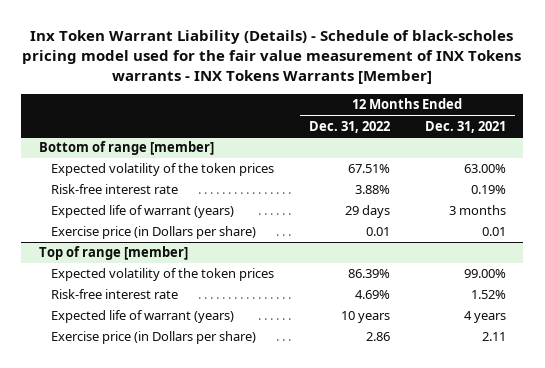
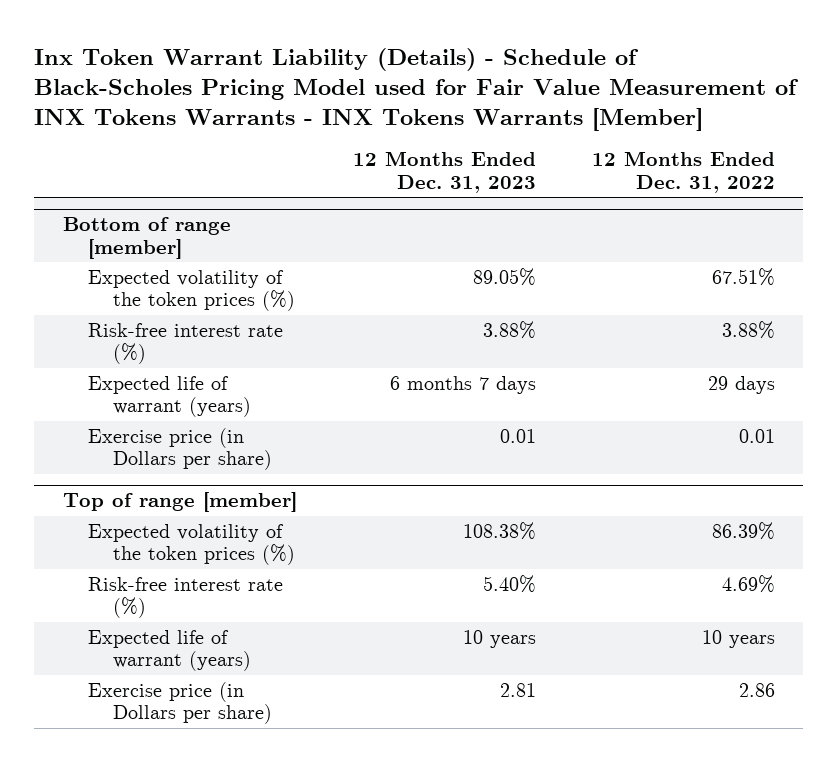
[22,30,522,85] Inx Token Warrant Liability (Details) - Schedule of black-scholes pricing model used for the fair value measurement of INX Tokens warrants - INX Tokens Warrants [Member] -> [34,47,800,131] Inx Token Warrant Liability (Details) - Schedule of Black-Scholes Pricing Model used for Fair Value Measurement of INX Tokens Warrants - INX Tokens Warrants [Member]
[424,120,506,133] Dec. 31, 2021 -> none
none -> [352,151,536,193] 12 Months Ended Dec. 31, 2023
[50,163,274,177] Expected volatility of the token prices -> [87,270,296,312] Expected volatility of the token prices (%)
[50,184,178,195] Risk-free interest rate -> [87,323,283,365] Risk-free interest rate (%)
[50,268,274,282] Expected volatility of the token prices -> [87,524,296,566] Expected volatility of the token prices (%)
[50,289,178,300] Risk-free interest rate -> [87,577,283,619] Risk-free interest rate (%)

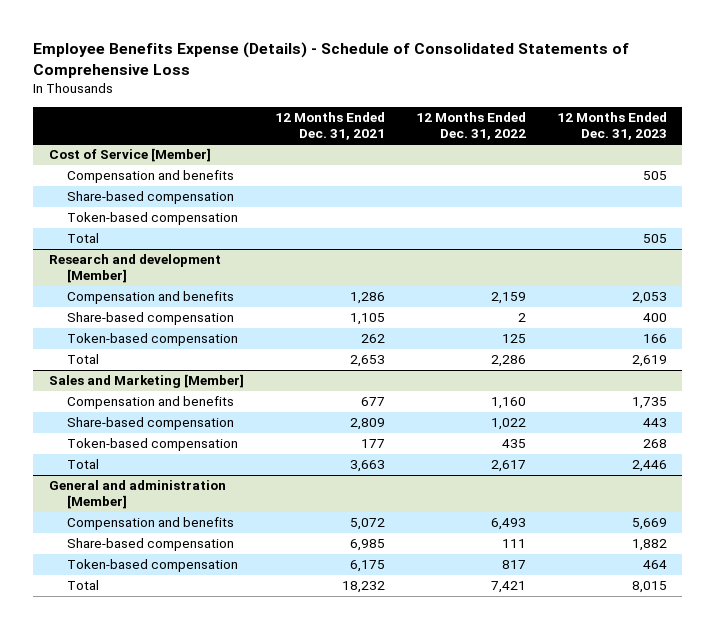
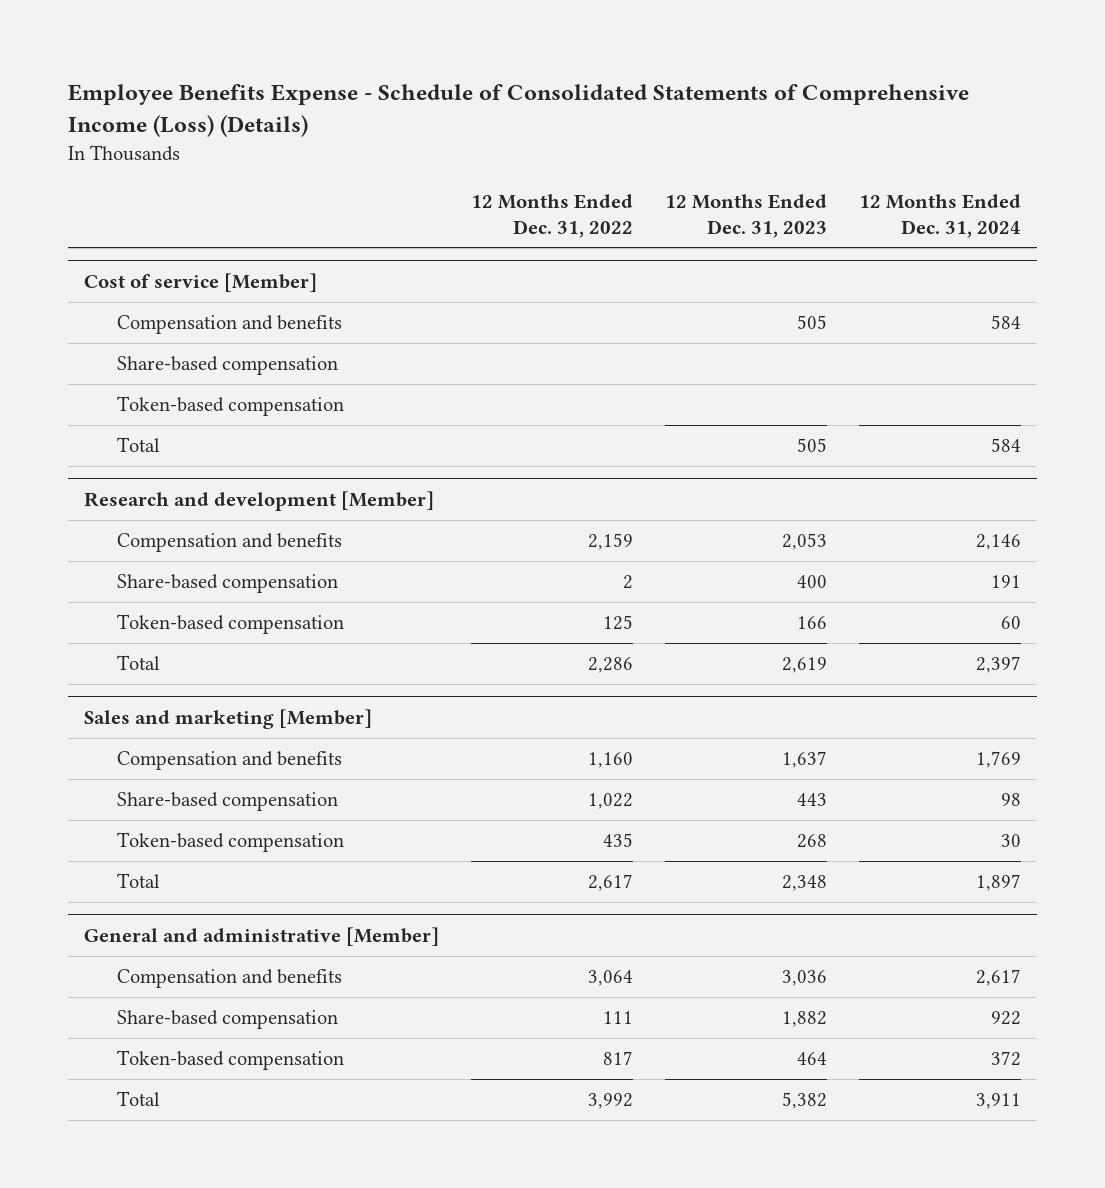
[33,42,630,79] Employee Benefits Expense (Details) - Schedule of Consolidated Statements of Comprehensive Loss -> [68,84,970,138] Employee Benefits Expense - Schedule of Consolidated Statements of Comprehensive Income (Loss) (Details)
[274,111,385,140] 12 Months Ended Dec. 31, 2021 -> none
none -> [858,193,1021,238] 12 Months Ended Dec. 31, 2024
[48,148,211,163] Cost of Service [Member] -> [84,273,318,293] Cost of service [Member]
[48,374,244,389] Sales and Marketing [Member] -> [84,709,373,730] Sales and marketing [Member]
[631,397,667,410] 1,735 -> [781,751,827,769] 1,637
[631,460,667,473] 2,446 -> [781,875,827,892] 2,348
[48,480,226,509] General and administration [Member] -> [84,927,440,947] General and administrative [Member]
[490,518,526,531] 6,493 -> [587,970,633,987] 3,064
[631,518,667,531] 5,669 -> [781,970,827,987] 3,036
[490,581,526,594] 7,421 -> [587,1093,633,1110] 3,992
[631,581,667,594] 8,015 -> [781,1092,827,1110] 5,382

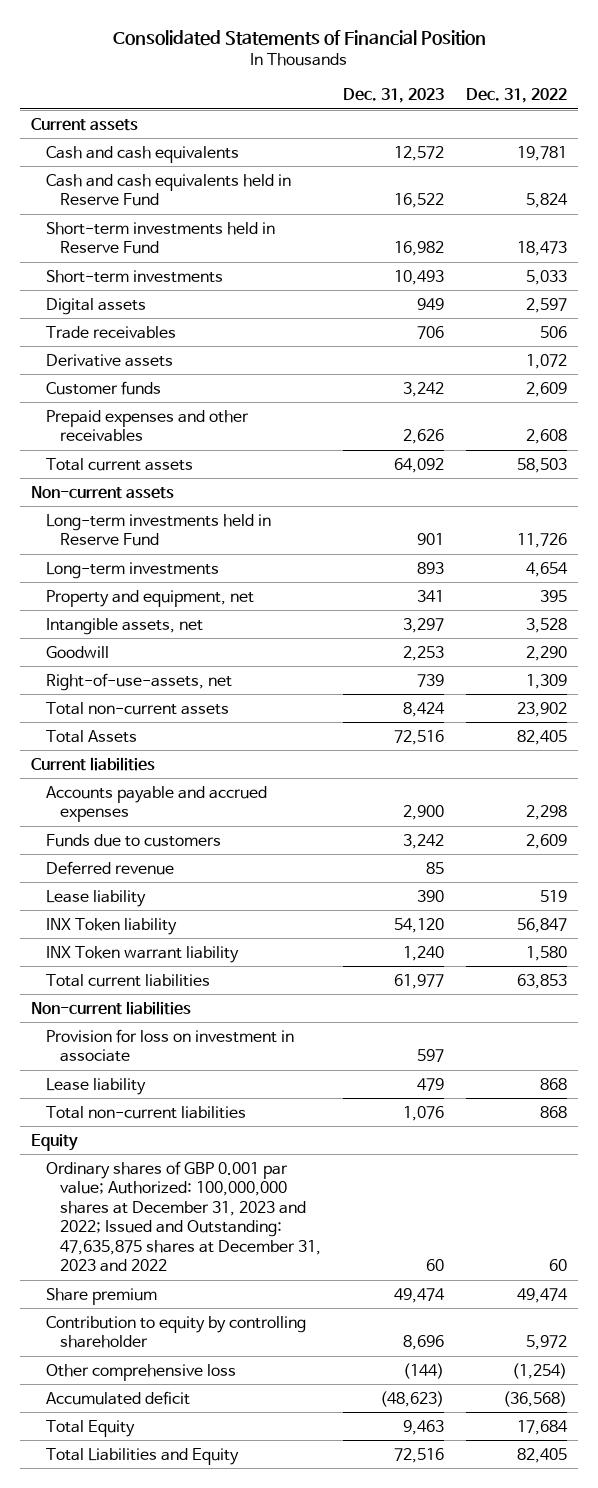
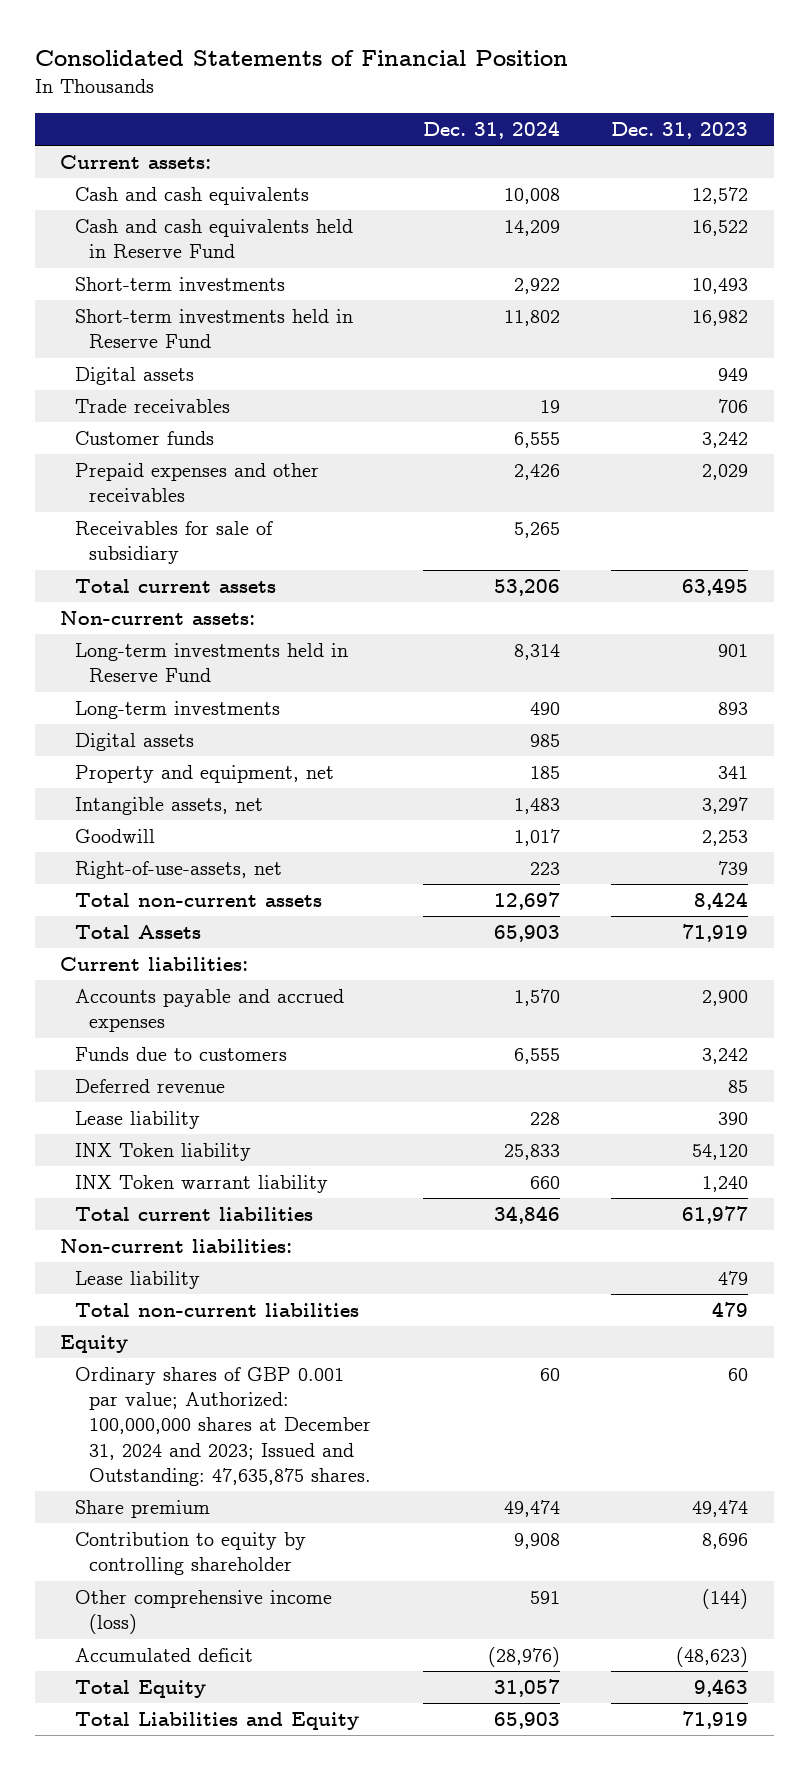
[465,88,567,104] Dec. 31, 2022 -> none
none -> [422,120,560,139] Dec. 31, 2024
[31,117,139,131] Current assets -> [60,155,212,170] Current assets:
[45,221,275,255] Short-term investments held in Reserve Fund -> [74,309,353,349] Short-term investments held in Reserve Fund
[45,353,173,367] Derivative assets -> none
[402,429,444,445] 2,626 -> [701,464,748,481] 2,029
none -> [74,521,273,565] Receivables for sale of subsidiary
[393,457,444,473] 64,092 -> [681,578,748,597] 63,495
[31,485,175,499] Non-current assets -> [60,611,256,626] Non-current assets:
none -> [74,733,194,752] Digital assets
[393,729,444,745] 72,516 -> [681,924,748,943] 71,919
[31,756,156,771] Current liabilities -> [60,957,249,972] Current liabilities:
[45,1028,294,1063] Provision for loss on investment in associate -> none
[31,1000,192,1015] Non-current liabilities -> [60,1239,293,1254] Non-current liabilities:
[402,1105,444,1121] 1,076 -> [711,1302,748,1318] 479
[45,1160,322,1273] Ordinary shares of GBP 0.001 par value; Authorized: 100,000,000 shares at December 31, 2023 and 2022; Issued and Outstanding: 47,635,875 shares at December 31, 2023 and 2022 -> [74,1367,372,1486] Ordinary shares of GBP 0.001 par value; Authorized: 100,000,000 shares at December 31, 2024 and 2023; Issued and Outstanding: 47,635,875 shares.
[45,1363,236,1381] Other comprehensive loss -> [74,1590,332,1635] Other comprehensive income (loss)
[393,1447,444,1463] 72,516 -> [681,1711,748,1730] 71,919

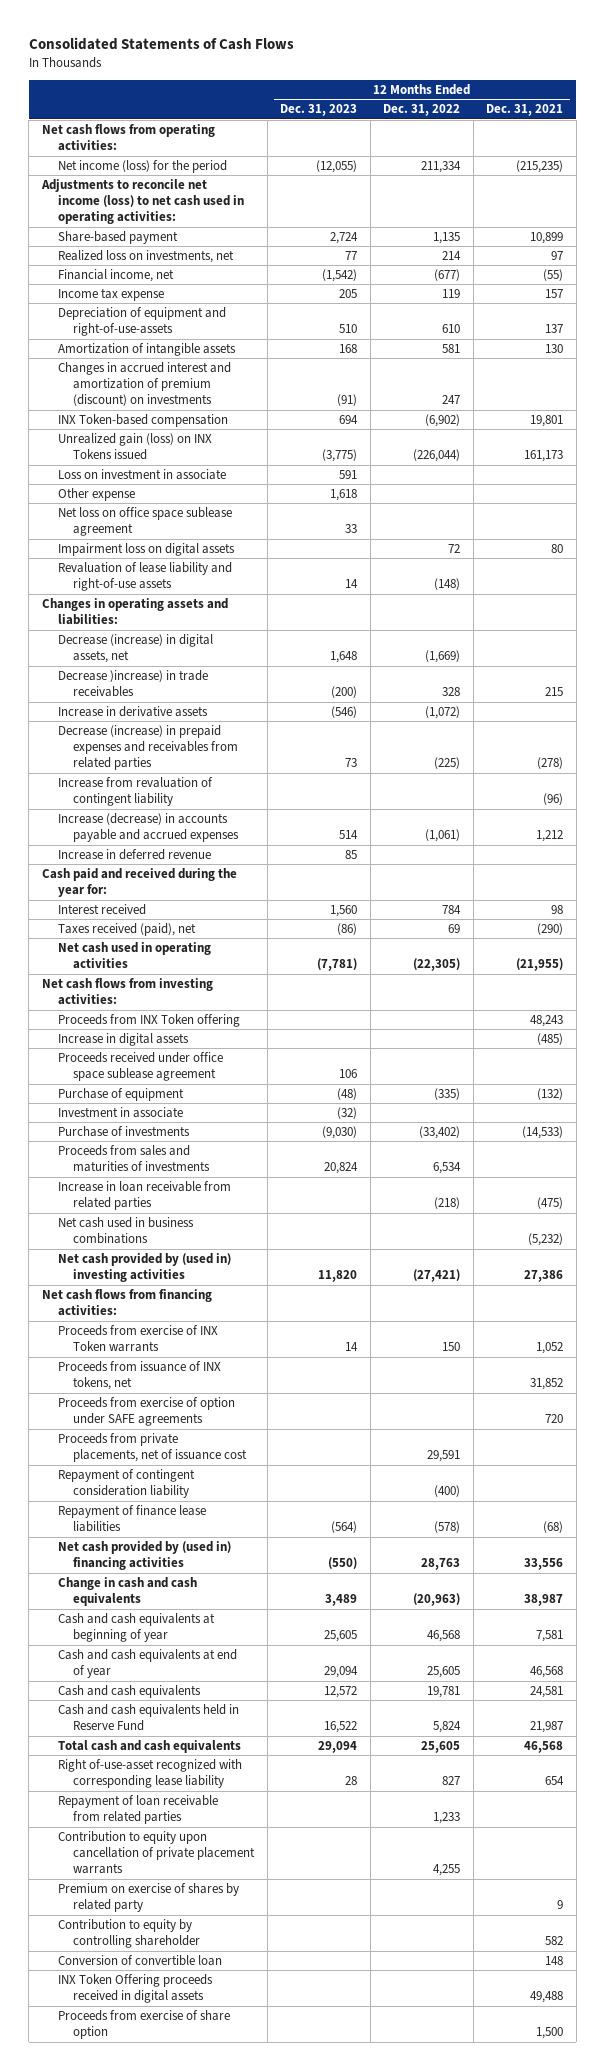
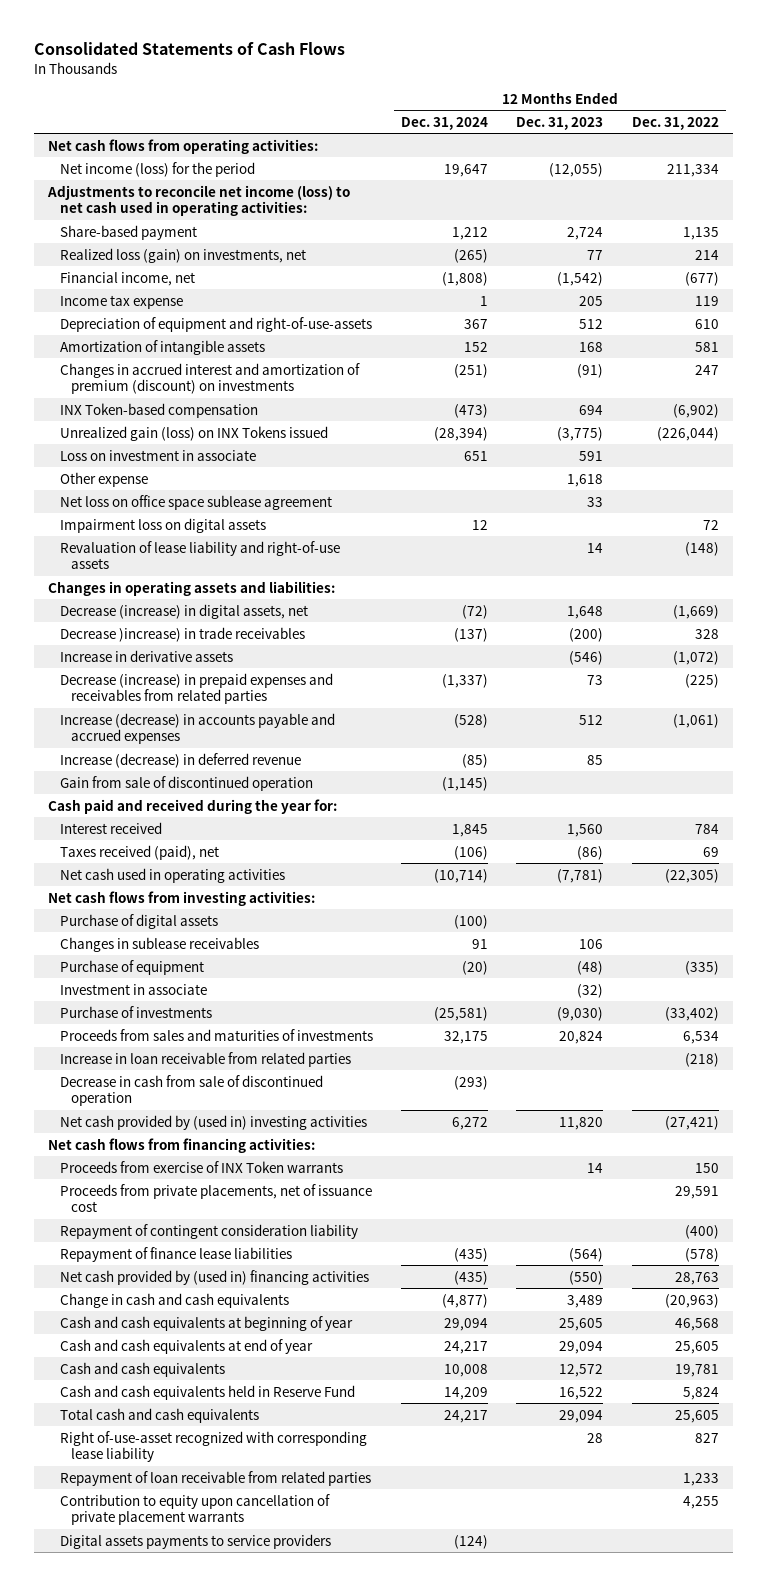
[486,104,564,117] Dec. 31, 2021 -> none
none -> [400,116,488,130] Dec. 31, 2024
[57,250,234,264] Realized loss on investments, net -> [59,247,306,263] Realized loss (gain) on investments, net
[339,324,358,334] 510 -> [579,318,604,329] 512
[57,777,213,807] Increase from revaluation of contingent liability -> none
[339,830,359,840] 514 -> [579,714,604,725] 512
[57,849,211,861] Increase in deferred revenue -> [59,752,301,768] Increase (decrease) in deferred revenue
none -> [59,775,313,791] Gain from sale of discontinued operation
[57,1014,240,1028] Proceeds from INX Token offering -> none
[57,1033,189,1047] Increase in digital assets -> [59,913,218,929] Purchase of digital assets
[57,1052,223,1082] Proceeds received under office space sublease agreement -> [59,936,259,952] Changes in sublease receivables
[57,1217,194,1245] Net cash used in business combinations -> none
none -> [59,1074,323,1107] Decrease in cash from sale of discontinued operation
[57,1361,221,1391] Proceeds from issuance of INX tokens, net -> none
[57,1397,235,1427] Proceeds from exercise of option under SAFE agreements -> none
[57,1883,239,1913] Premium on exercise of shares by related party -> none
[57,1919,201,1949] Contribution to equity by controlling shareholder -> none
[57,1955,222,1967] Conversion of convertible loan -> none
[57,1974,213,2004] INX Token Offering proceeds received in digital assets -> none
[57,2010,230,2040] Proceeds from exercise of share option -> none
none -> [59,1533,331,1549] Digital assets payments to service providers

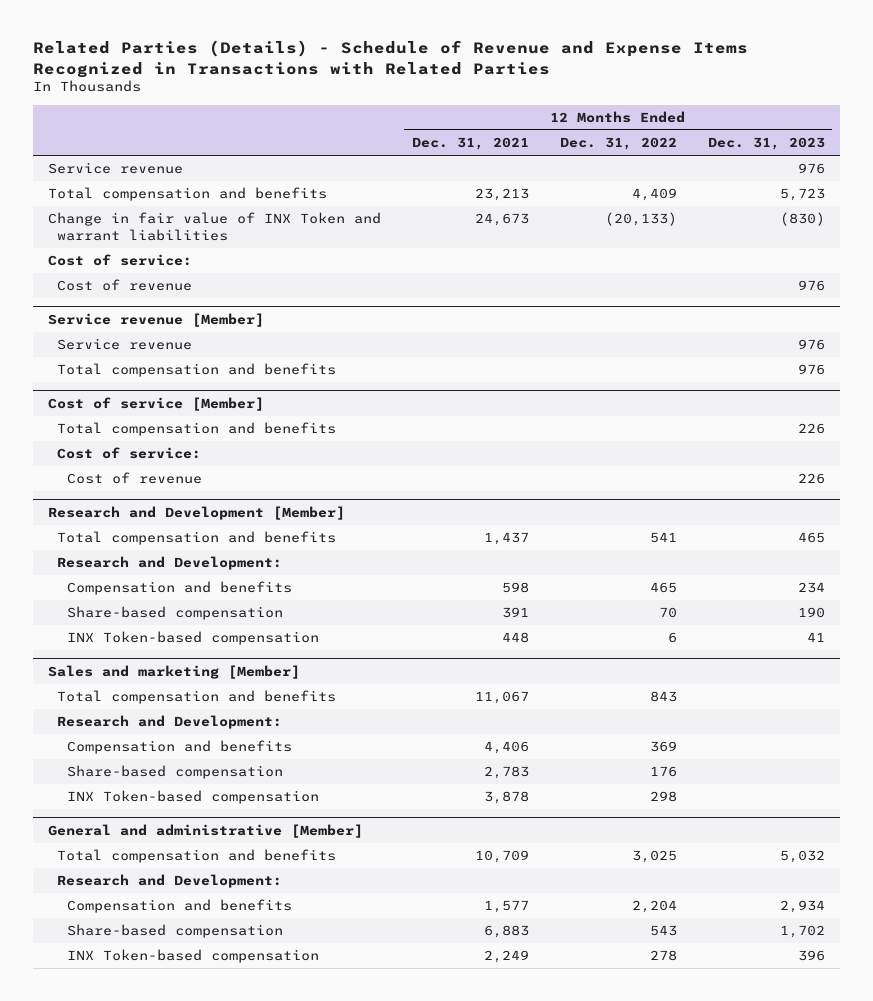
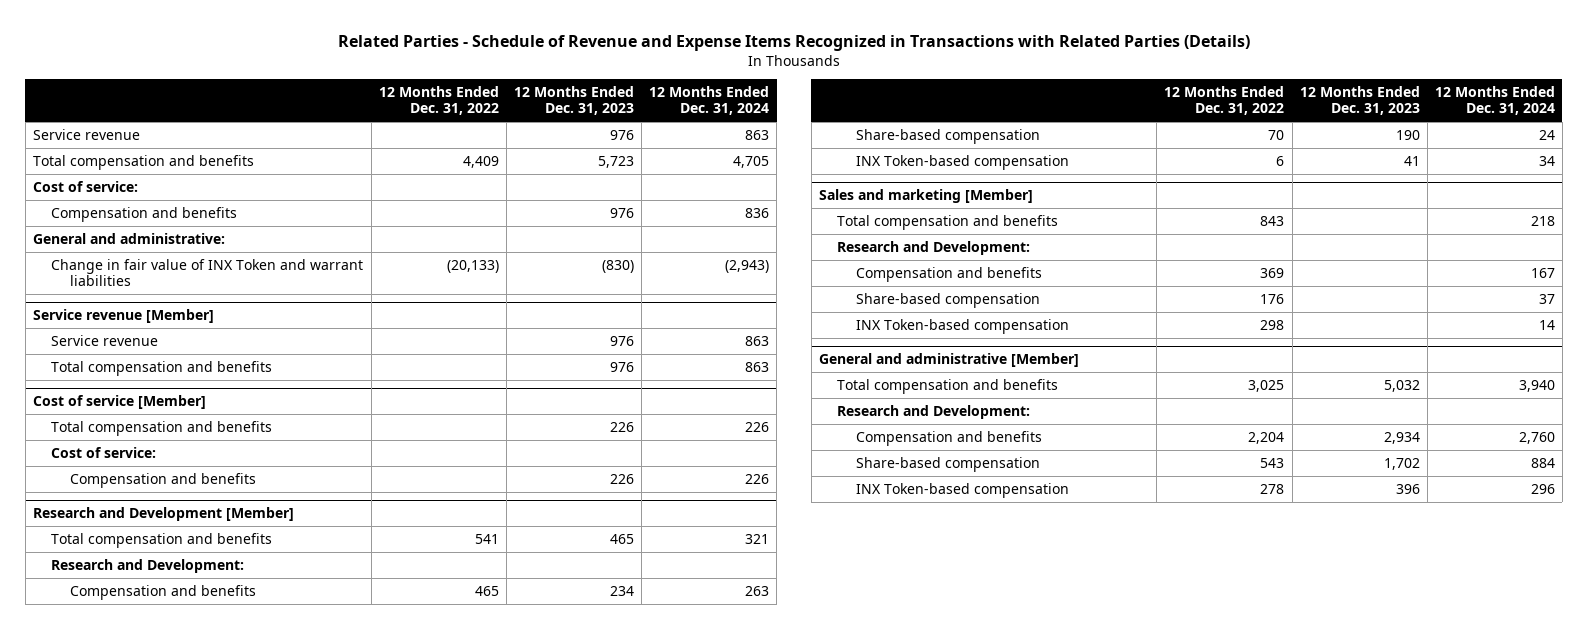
[32,40,748,78] Related Parties (Details) - Schedule of Revenue and Expense Items Recognized in Transactions with Related Parties -> [337,34,1250,51] Related Parties - Schedule of Revenue and Expense Items Recognized in Transactions with Related Parties (Details)
[411,137,529,151] Dec. 31, 2021 -> none
none -> [649,86,770,116] 12 Months Ended Dec. 31, 2024
[57,279,193,292] Cost of revenue -> [51,206,238,222] Compensation and benefits
none -> [32,232,225,244] General and administrative:
[48,212,382,241] Change in fair value of INX Token and warrant liabilities -> [51,258,364,287] Change in fair value of INX Token and warrant liabilities
[66,472,202,485] Cost of revenue -> [69,472,256,488] Compensation and benefits

